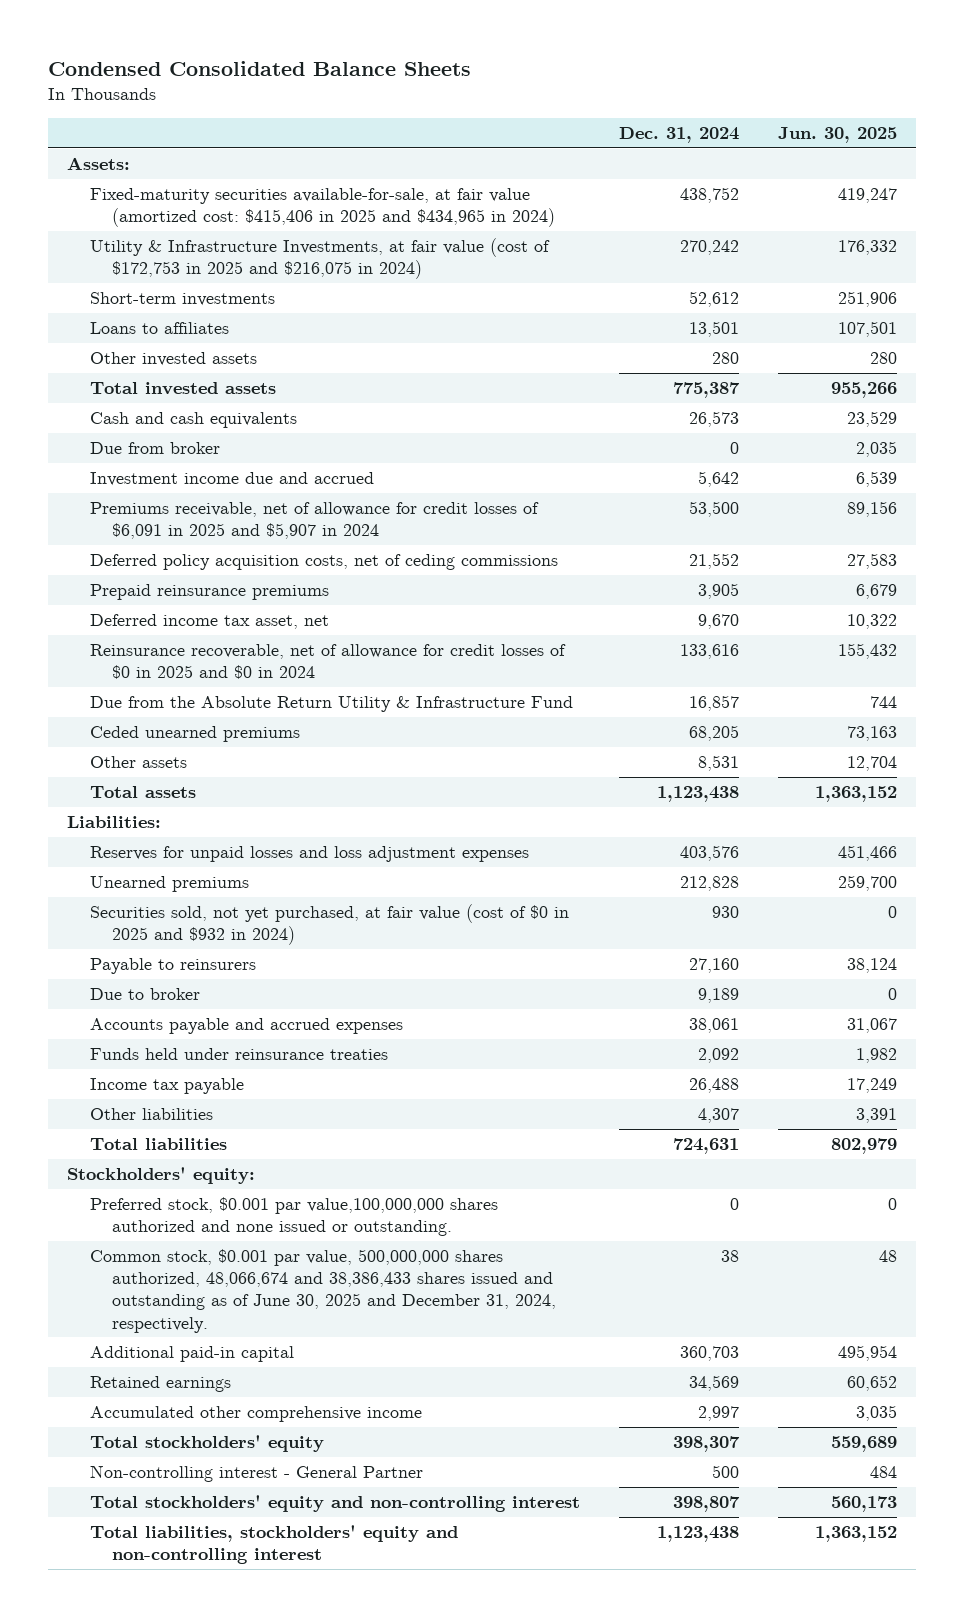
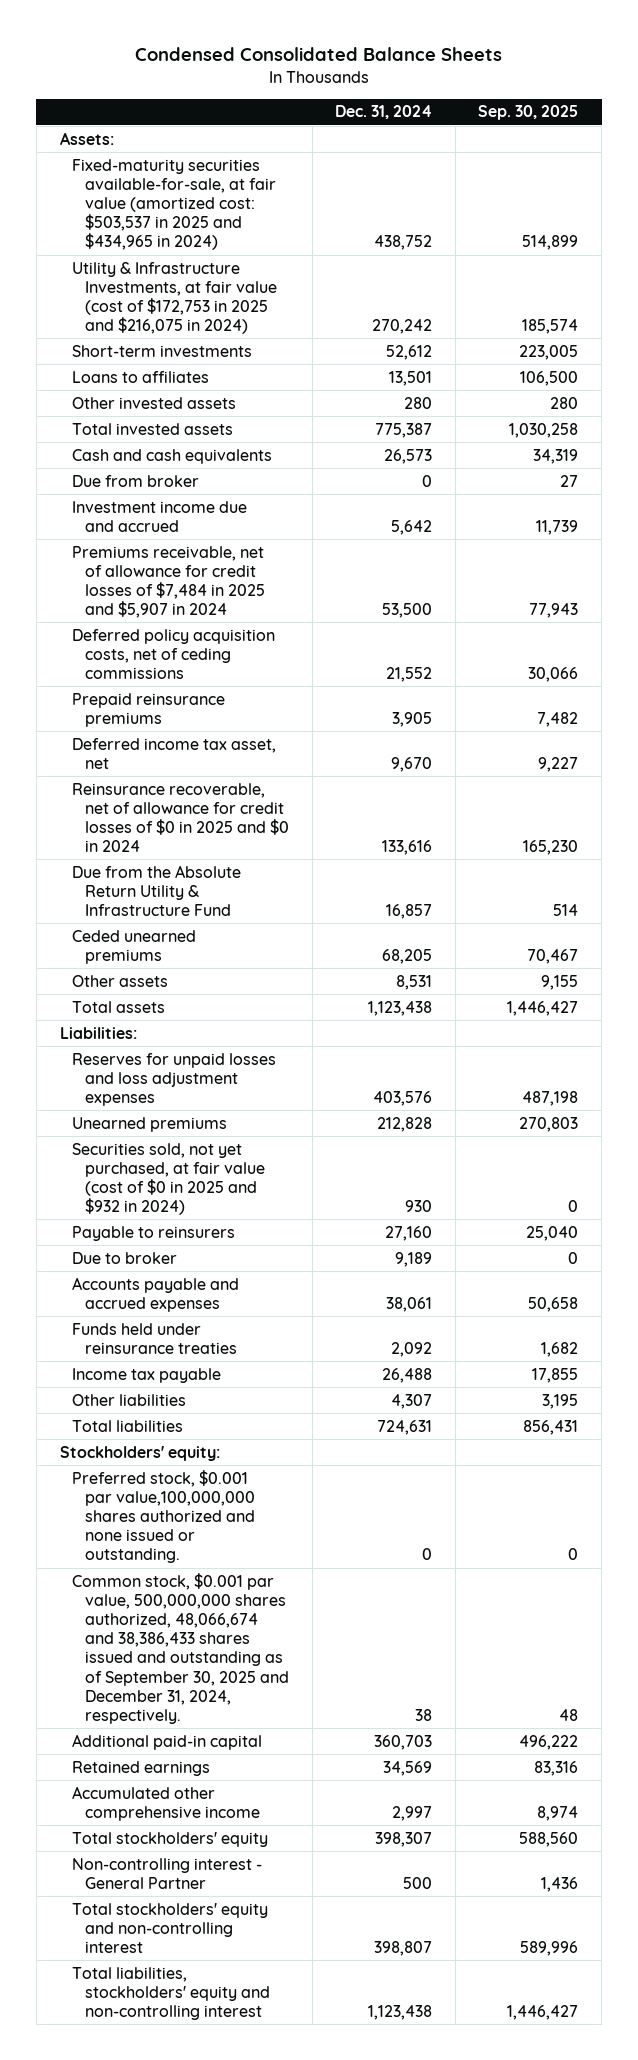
[777,126,897,143] Jun. 30, 2025 -> none
none -> [478,105,579,121] Sep. 30, 2025
[89,188,555,228] Fixed-maturity securities available-for-sale, at fair value (amortized cost: $415,406 in 2025 and $434,965 in 2024) -> [72,158,276,251] Fixed-maturity securities available-for-sale, at fair value (amortized cost: $503,537 in 2025 and $434,965 in 2024)
[89,502,539,540] Premiums receivable, net of allowance for credit losses of $6,091 in 2025 and $5,907 in 2024 -> [72,545,265,619] Premiums receivable, net of allowance for credit losses of $7,484 in 2025 and $5,907 in 2024
[89,1249,556,1333] Common stock, $0.001 par value, 500,000,000 shares authorized, 48,066,674 and 38,386,433 shares issued and outstanding as of June 30, 2025 and December 31, 2024, respectively. -> [72,1572,289,1725] Common stock, $0.001 par value, 500,000,000 shares authorized, 48,066,674 and 38,386,433 shares issued and outstanding as of September 30, 2025 and December 31, 2024, respectively.

